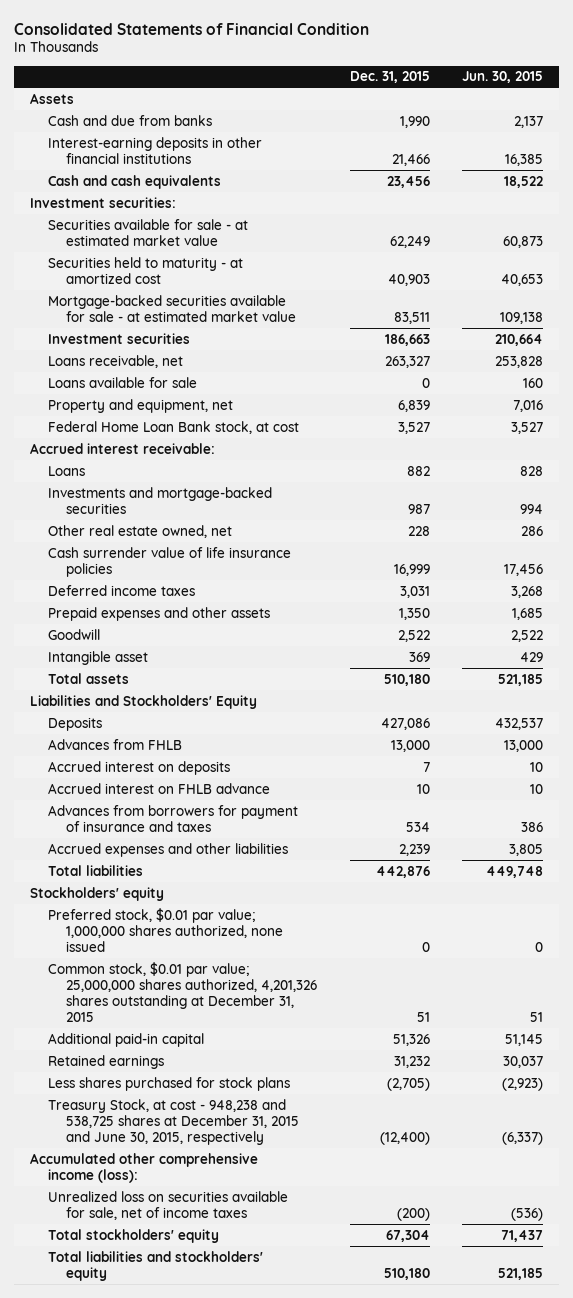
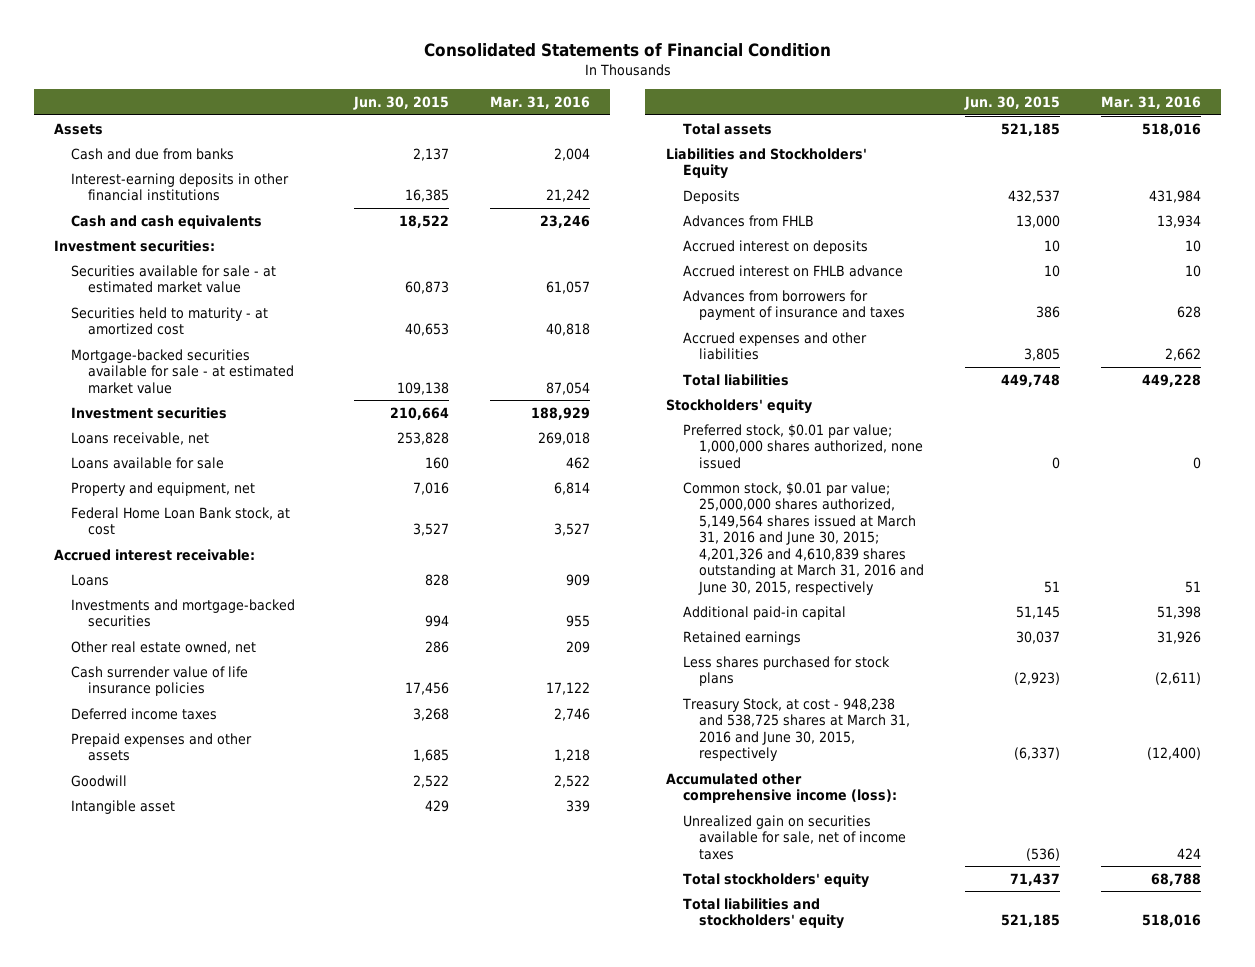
[349,71,430,84] Dec. 31, 2015 -> none
none -> [489,96,590,110] Mar. 31, 2016
[48,961,318,1023] Common stock, $0.01 par value; 25,000,000 shares authorized, 4,201,326 shares outstanding at December 31, 2015 -> [682,481,925,595] Common stock, $0.01 par value; 25,000,000 shares authorized, 5,149,564 shares issued at March 31, 2016 and June 30, 2015; 4,201,326 and 4,610,839 shares outstanding at March 31, 2016 and June 30, 2015, respectively
[48,1098,300,1146] Treasury Stock, at cost - 948,238 and 538,725 shares at December 31, 2015 and June 30, 2015, respectively -> [681,697,911,762] Treasury Stock, at cost - 948,238 and 538,725 shares at March 31, 2016 and June 30, 2015, respectively
[48,1190,289,1220] Unrealized loss on securities available for sale, net of income taxes -> [682,814,907,860] Unrealized gain on securities available for sale, net of income taxes

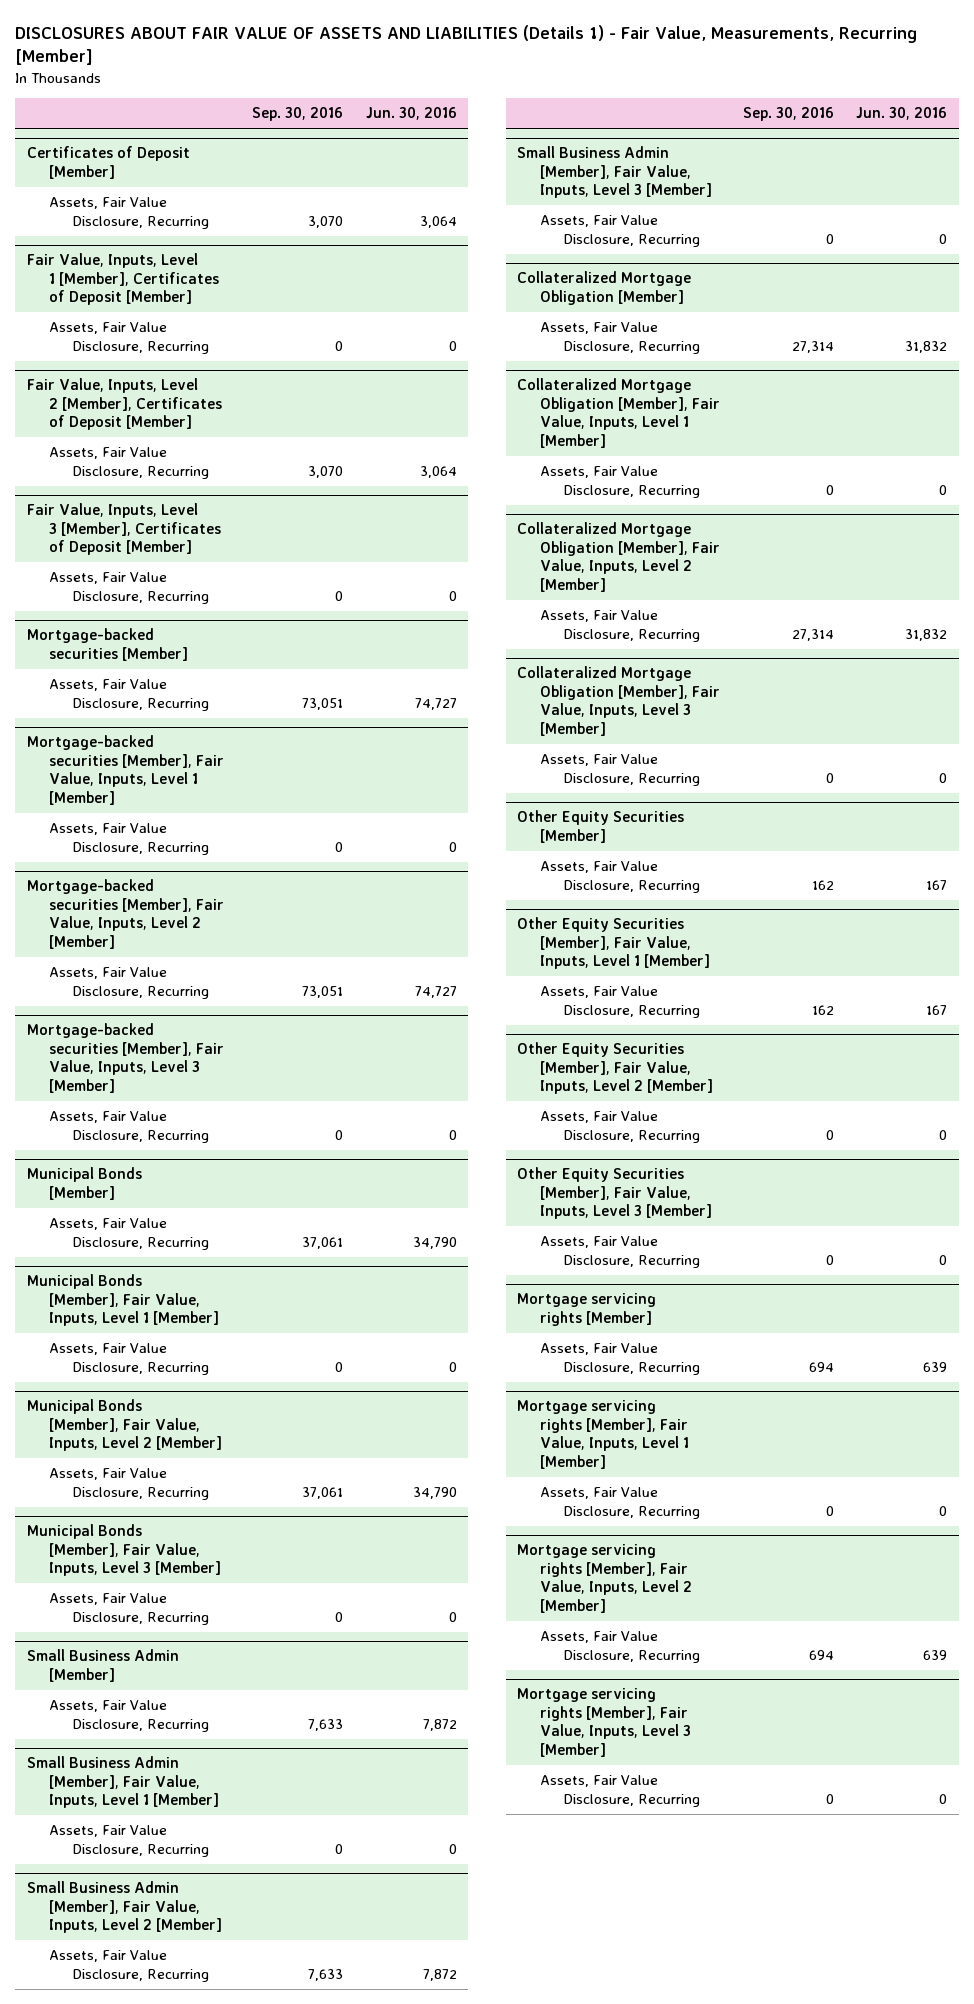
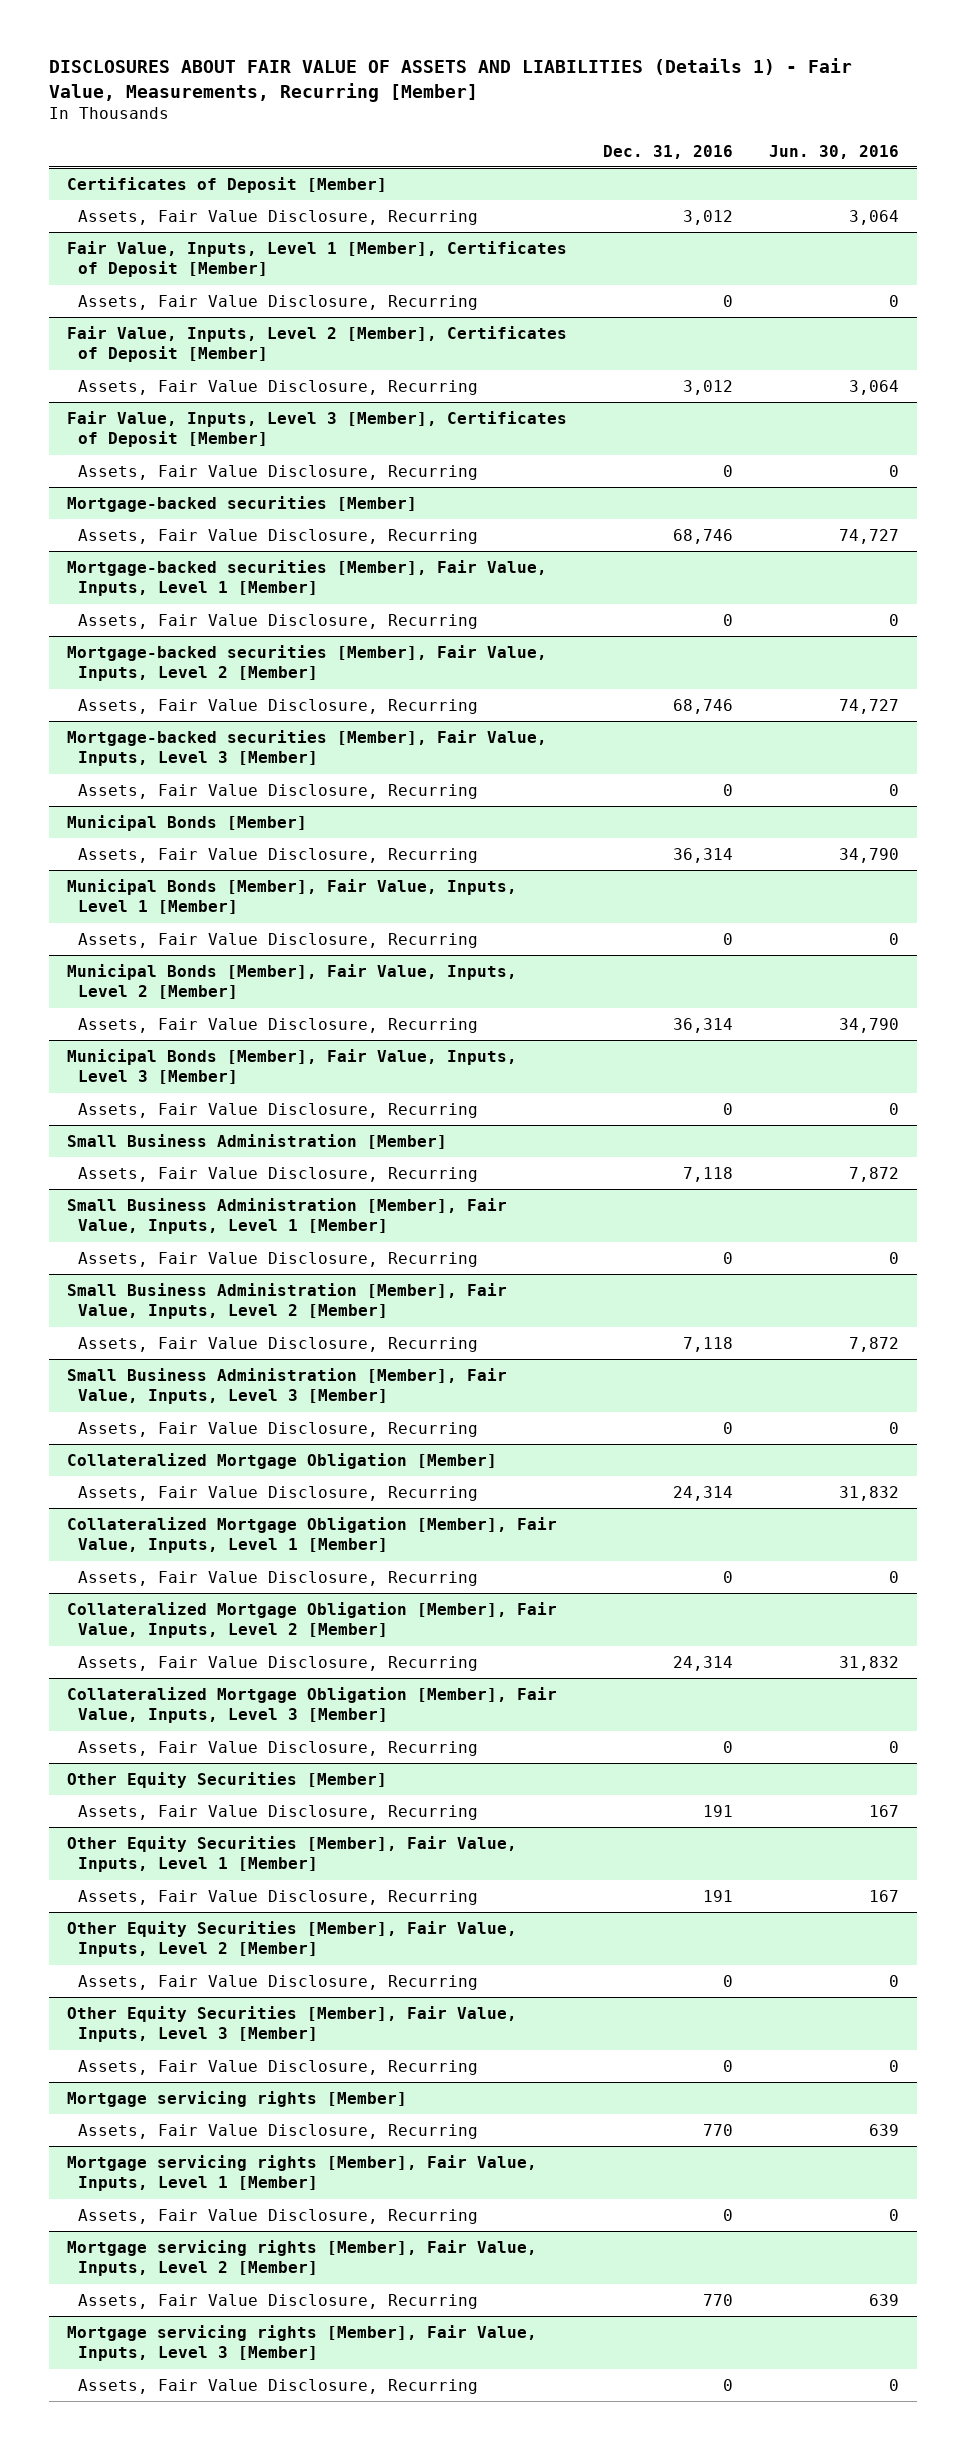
[252,107,344,122] Sep. 30, 2016 -> none
none -> [602,144,733,159] Dec. 31, 2016
[26,1649,179,1682] Small Business Admin [Member] -> [66,1133,447,1149] Small Business Administration [Member]
[26,1756,220,1809] Small Business Admin [Member], Fair Value, Inputs, Level 1 [Member] -> [66,1197,507,1235] Small Business Administration [Member], Fair Value, Inputs, Level 1 [Member]
[26,1881,223,1934] Small Business Admin [Member], Fair Value, Inputs, Level 2 [Member] -> [66,1282,507,1320] Small Business Administration [Member], Fair Value, Inputs, Level 2 [Member]
[517,146,713,199] Small Business Admin [Member], Fair Value, Inputs, Level 3 [Member] -> [66,1367,507,1405] Small Business Administration [Member], Fair Value, Inputs, Level 3 [Member]

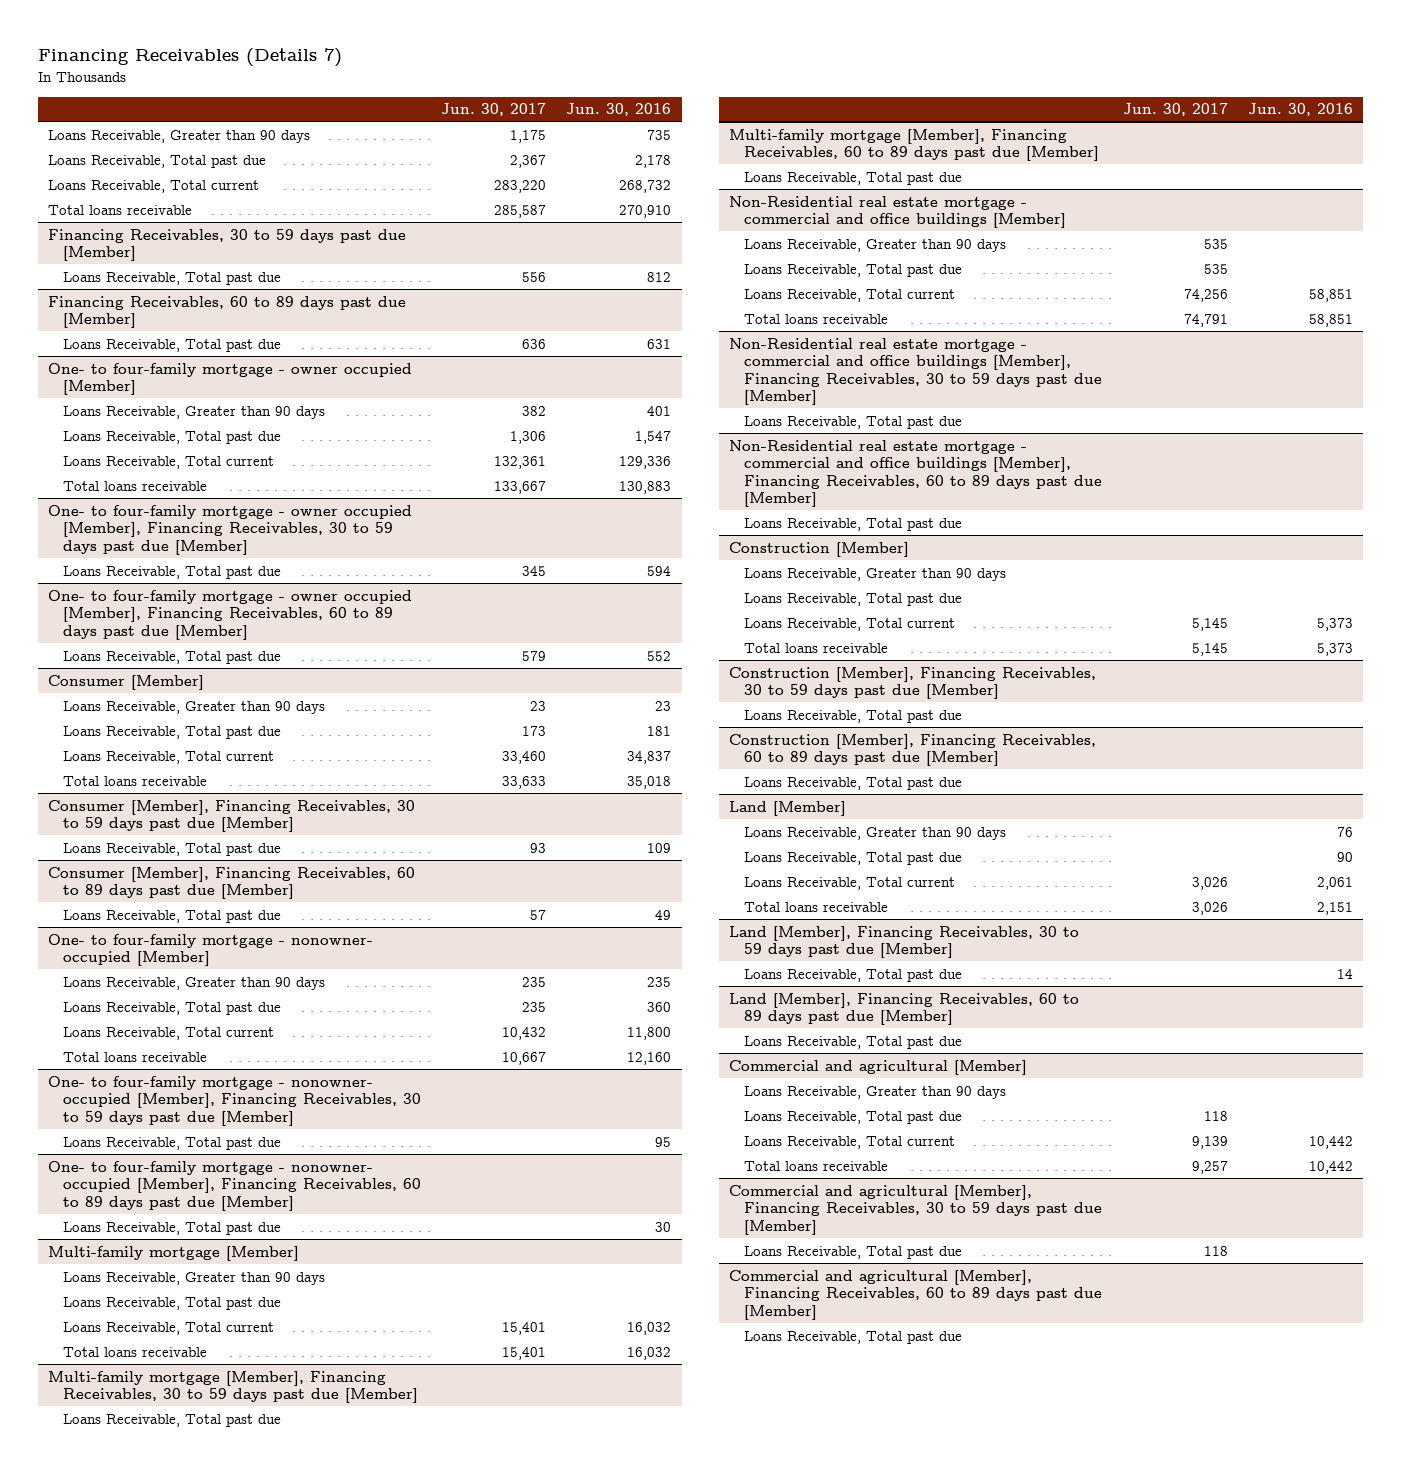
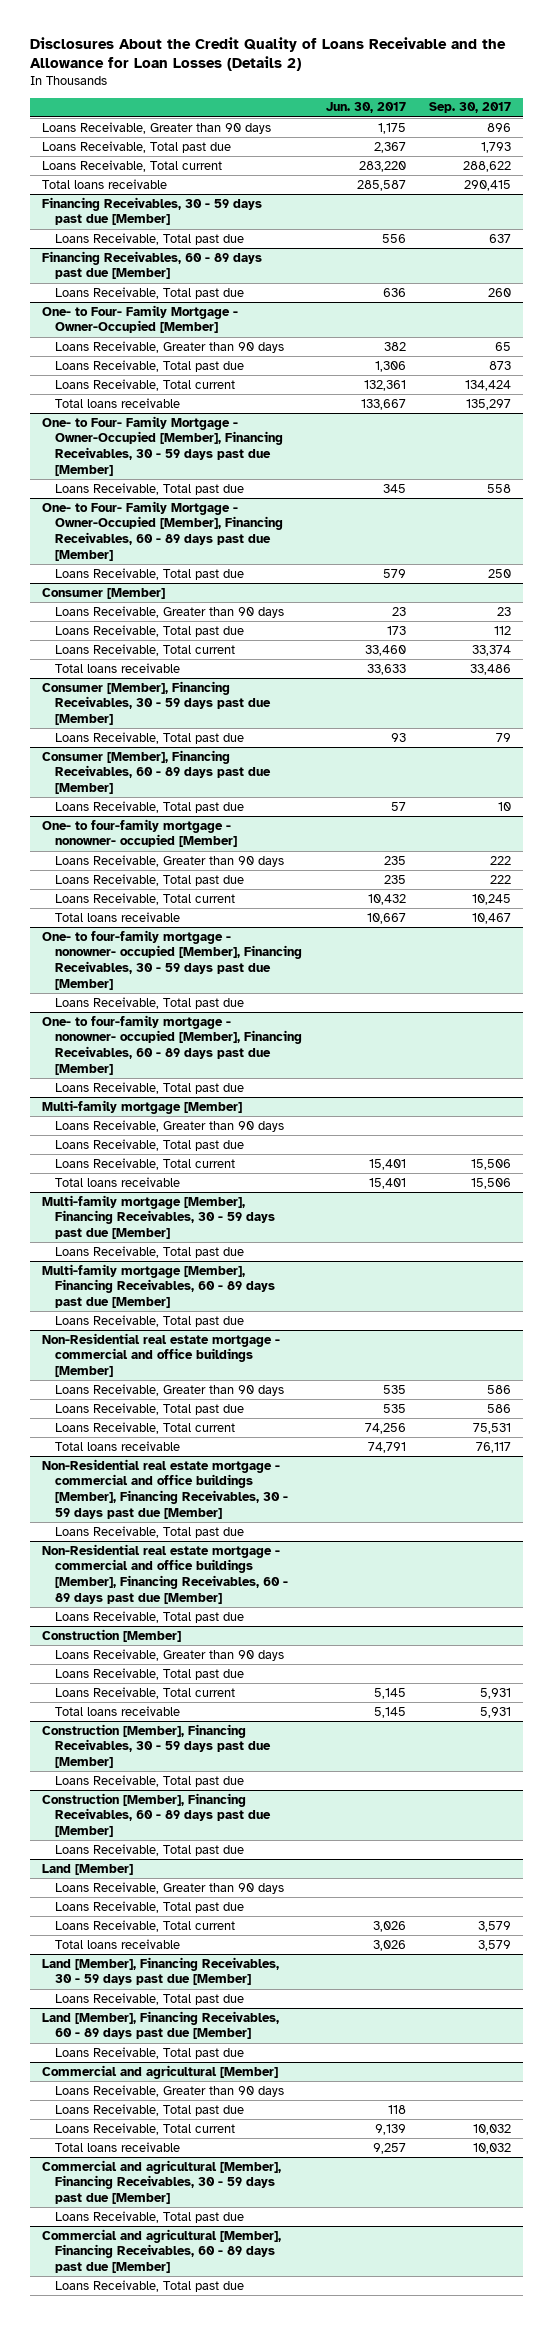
[37,48,342,68] Financing Receivables (Details 7) -> [29,37,506,72] Disclosures About the Credit Quality of Loans Receivable and the Allowance for Loan Losses (Details 2)
[566,103,672,117] Jun. 30, 2016 -> none
none -> [429,102,512,114] Sep. 30, 2017
[48,228,407,262] Financing Receivables, 30 to 59 days past due [Member] -> [41,196,262,226] Financing Receivables, 30 - 59 days past due [Member]
[48,295,407,329] Financing Receivables, 60 to 89 days past due [Member] -> [41,250,262,280] Financing Receivables, 60 - 89 days past due [Member]
[48,362,413,396] One- to four-family mortgage - owner occupied [Member] -> [41,304,238,334] One- to Four- Family Mortgage - Owner-Occupied [Member]
[48,504,413,555] One- to four-family mortgage - owner occupied [Member], Financing Receivables, 30 to 59 days past due [Member] -> [41,415,283,477] One- to Four- Family Mortgage - Owner-Occupied [Member], Financing Receivables, 30 - 59 days past due [Member]
[48,589,413,640] One- to four-family mortgage - owner occupied [Member], Financing Receivables, 60 to 89 days past due [Member] -> [41,500,283,562] One- to Four- Family Mortgage - Owner-Occupied [Member], Financing Receivables, 60 - 89 days past due [Member]
[48,799,416,833] Consumer [Member], Financing Receivables, 30 to 59 days past due [Member] -> [41,680,271,726] Consumer [Member], Financing Receivables, 30 - 59 days past due [Member]
[48,866,416,900] Consumer [Member], Financing Receivables, 60 to 89 days past due [Member] -> [41,749,271,795] Consumer [Member], Financing Receivables, 60 - 89 days past due [Member]
[48,1075,421,1126] One- to four-family mortgage - nonowner- occupied [Member], Financing Receivables, 30 to 59 days past due [Member] -> [41,929,302,991] One- to four-family mortgage - nonowner- occupied [Member], Financing Receivables, 30 - 59 days past due [Member]
[48,1160,421,1211] One- to four-family mortgage - nonowner- occupied [Member], Financing Receivables, 60 to 89 days past due [Member] -> [41,1014,302,1076] One- to four-family mortgage - nonowner- occupied [Member], Financing Receivables, 60 - 89 days past due [Member]
[48,1370,418,1404] Multi-family mortgage [Member], Financing Receivables, 30 to 59 days past due [Member] -> [41,1194,275,1240] Multi-family mortgage [Member], Financing Receivables, 30 - 59 days past due [Member]
[729,128,1100,162] Multi-family mortgage [Member], Financing Receivables, 60 to 89 days past due [Member] -> [41,1263,275,1309] Multi-family mortgage [Member], Financing Receivables, 60 - 89 days past due [Member]
[729,337,1103,406] Non-Residential real estate mortgage - commercial and office buildings [Member], Financing Receivables, 30 to 59 days past due [Member] -> [41,1458,288,1520] Non-Residential real estate mortgage - commercial and office buildings [Member], Financing Receivables, 30 - 59 days past due [Member]
[729,439,1103,508] Non-Residential real estate mortgage - commercial and office buildings [Member], Financing Receivables, 60 to 89 days past due [Member] -> [41,1543,288,1605] Non-Residential real estate mortgage - commercial and office buildings [Member], Financing Receivables, 60 - 89 days past due [Member]
[729,666,1097,700] Construction [Member], Financing Receivables, 30 to 59 days past due [Member] -> [41,1723,271,1769] Construction [Member], Financing Receivables, 30 - 59 days past due [Member]
[729,733,1097,767] Construction [Member], Financing Receivables, 60 to 89 days past due [Member] -> [41,1792,271,1838] Construction [Member], Financing Receivables, 60 - 89 days past due [Member]
[729,925,1080,959] Land [Member], Financing Receivables, 30 to 59 days past due [Member] -> [41,1956,279,1986] Land [Member], Financing Receivables, 30 - 59 days past due [Member]
[729,992,1080,1026] Land [Member], Financing Receivables, 60 to 89 days past due [Member] -> [41,2010,279,2040] Land [Member], Financing Receivables, 60 - 89 days past due [Member]
[744,1245,963,1259] Loans Receivable, Total past due -> none
[729,1269,1103,1320] Commercial and agricultural [Member], Financing Receivables, 60 to 89 days past due [Member] -> none
[729,1184,1103,1235] Commercial and agricultural [Member], Financing Receivables, 30 to 59 days past due [Member] -> [41,2159,281,2205] Commercial and agricultural [Member], Financing Receivables, 30 - 59 days past due [Member]
none -> [41,2228,281,2274] Commercial and agricultural [Member], Financing Receivables, 60 - 89 days past due [Member]
none -> [54,2279,244,2292] Loans Receivable, Total past due

